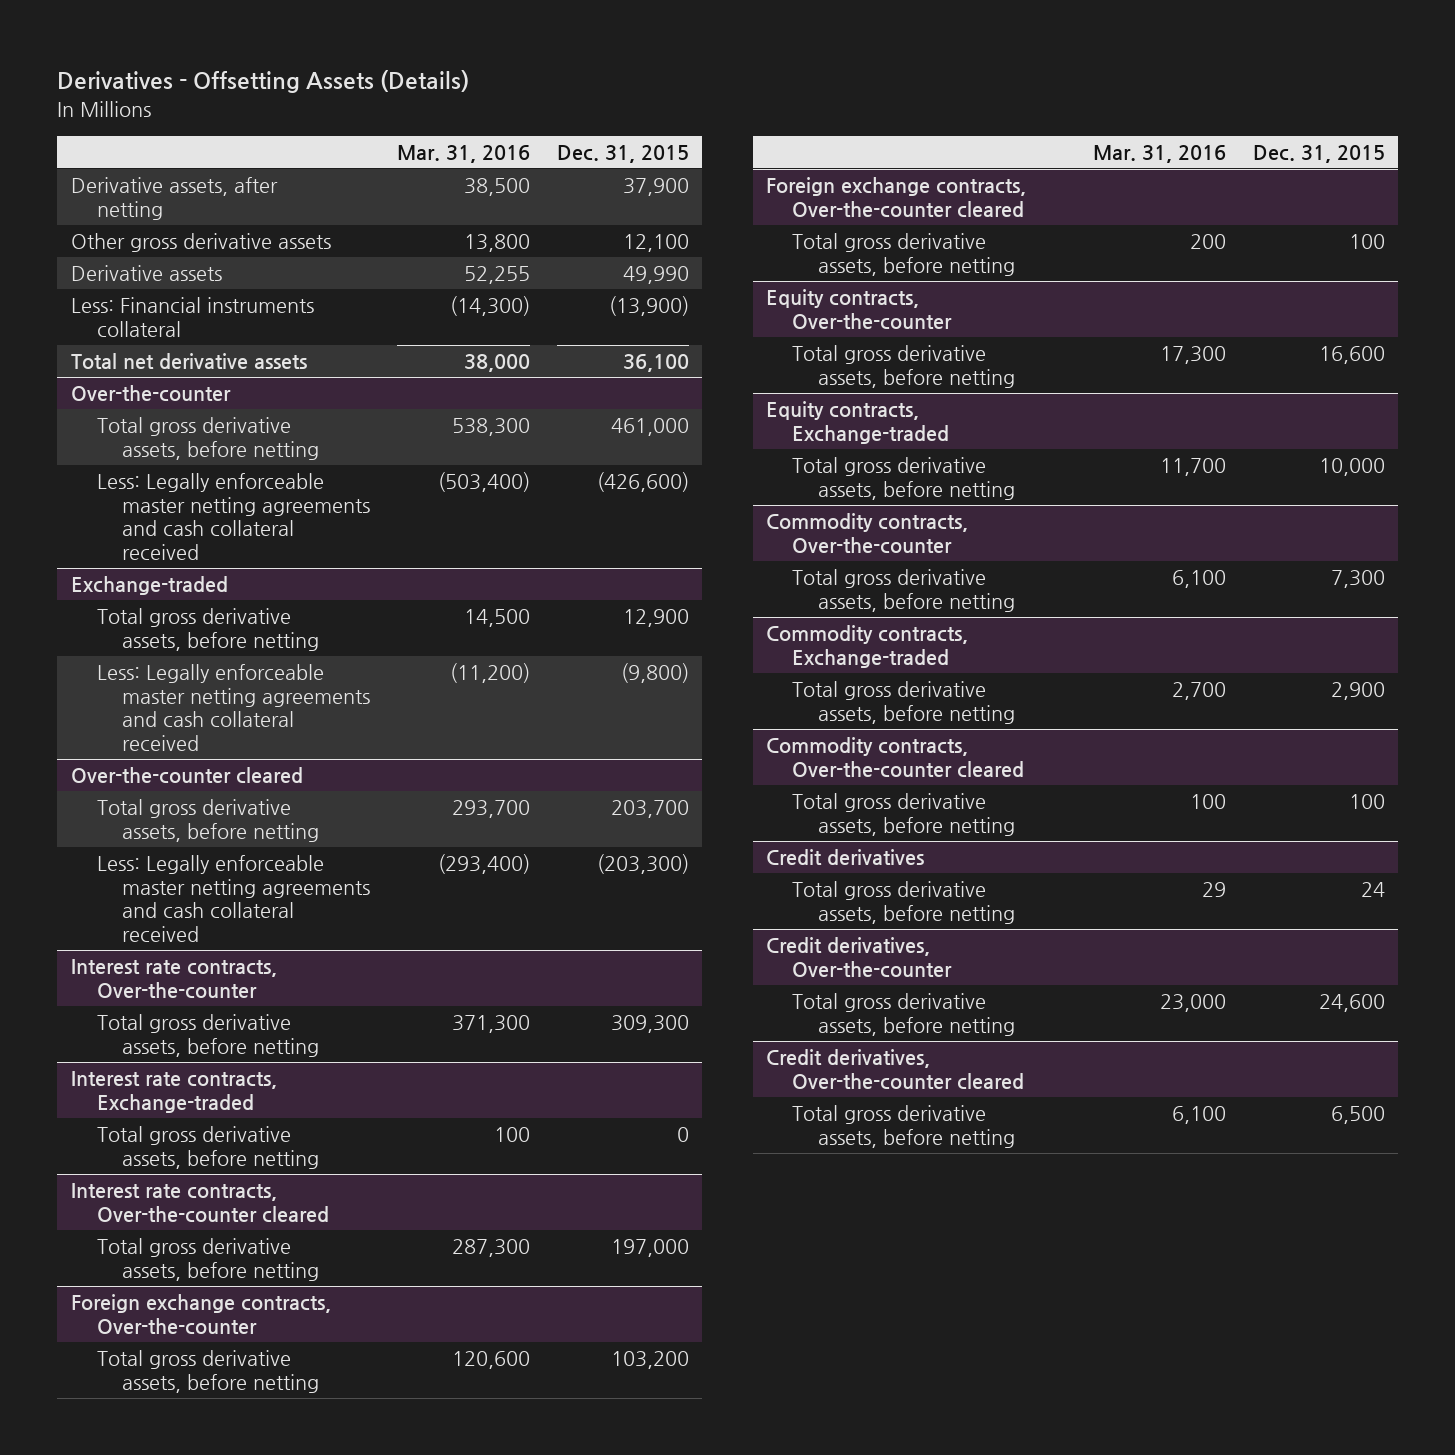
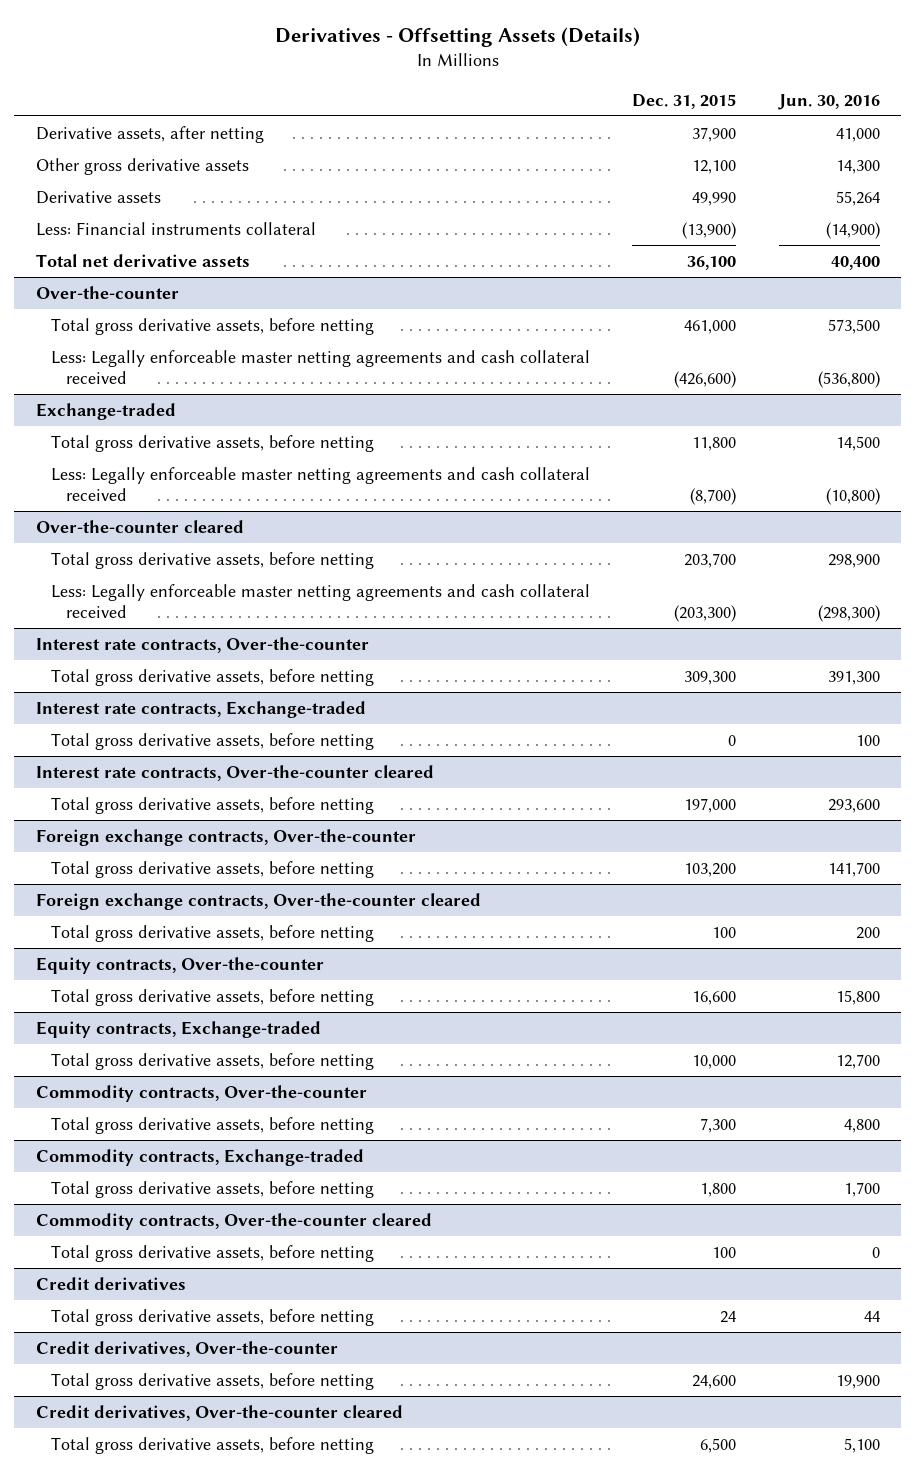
[397,144,531,163] Mar. 31, 2016 -> none
none -> [777,93,880,110] Jun. 30, 2016
[622,609,689,628] 12,900 -> [692,436,737,451] 11,800
[620,663,689,684] (9,800) -> [690,488,737,506] (8,700)
[1330,682,1385,701] 2,900 -> [700,1182,737,1197] 1,800

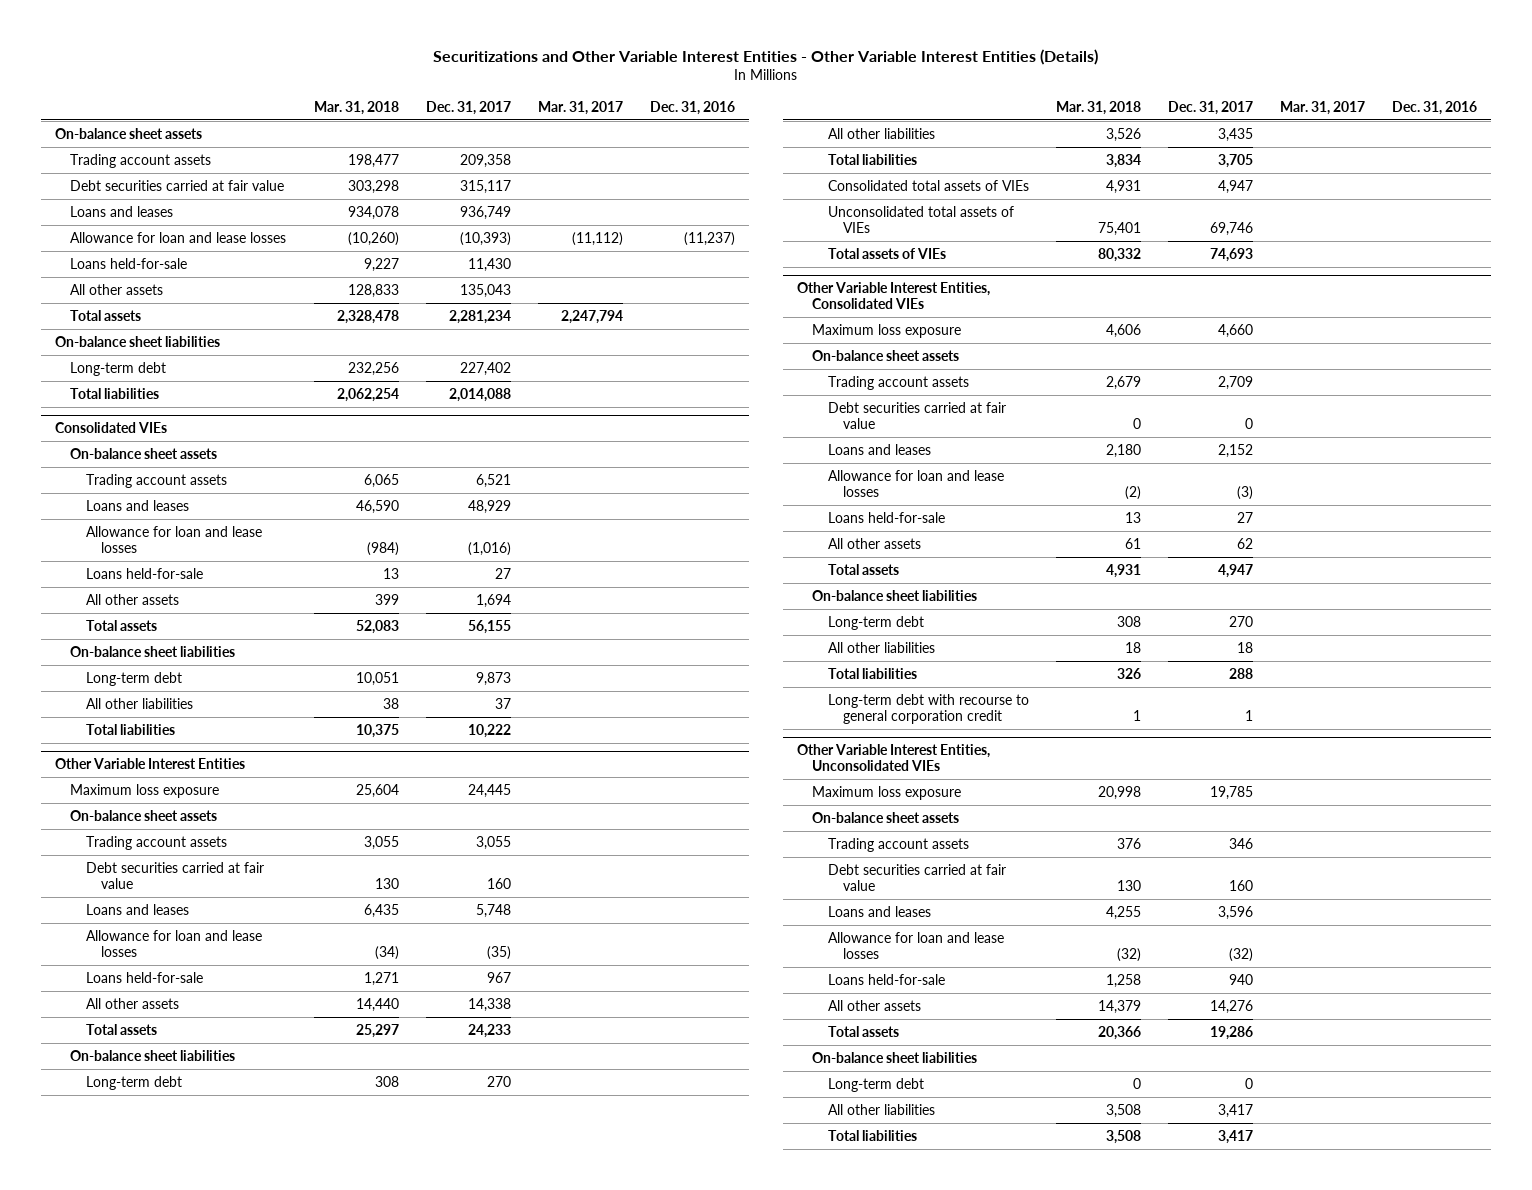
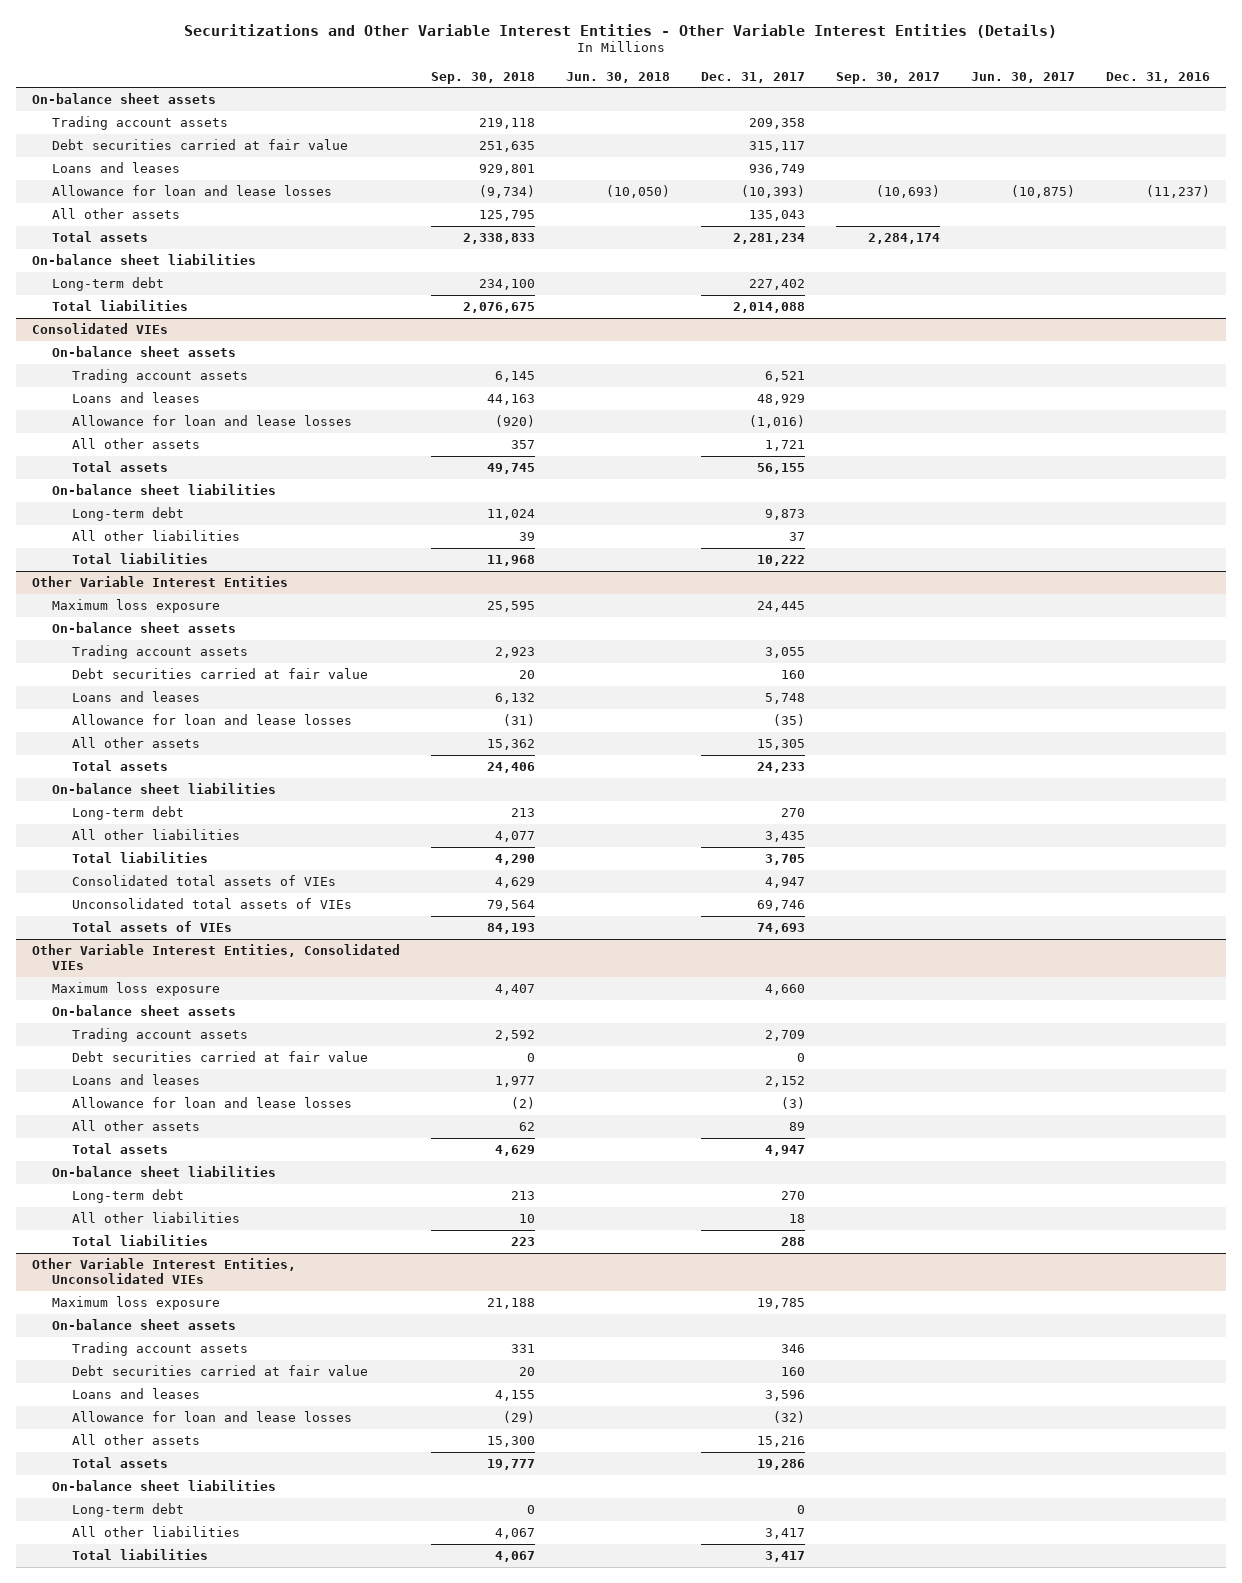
[313,100,399,115] Mar. 31, 2018 -> none
[538,100,624,115] Mar. 31, 2017 -> none
none -> [430,71,535,84] Sep. 30, 2018
none -> [566,71,671,83] Jun. 30, 2018
none -> [836,71,941,84] Sep. 30, 2017
none -> [971,71,1076,83] Jun. 30, 2017
[70,257,188,269] Loans held-for-sale -> none
[85,567,203,579] Loans held-for-sale -> none
[476,593,512,608] 1,694 -> [765,439,806,451] 1,721
[85,971,203,983] Loans held-for-sale -> none
[468,997,512,1012] 14,338 -> [757,738,806,750] 15,305
[827,511,945,523] Loans held-for-sale -> none
[1237,537,1254,549] 62 -> [789,1121,806,1131] 89
[827,693,1029,724] Long-term debt with recourse to general corporation credit -> none
[827,973,945,985] Loans held-for-sale -> none
[1210,999,1254,1014] 14,276 -> [757,1435,806,1447] 15,216

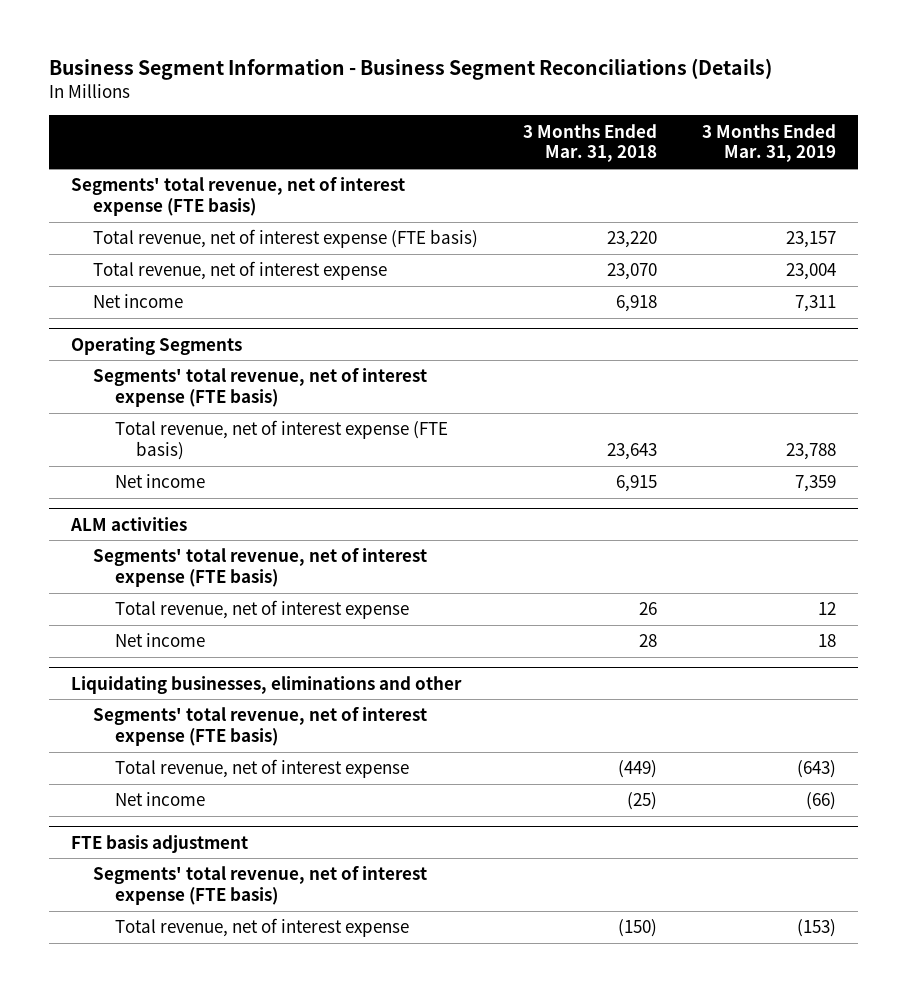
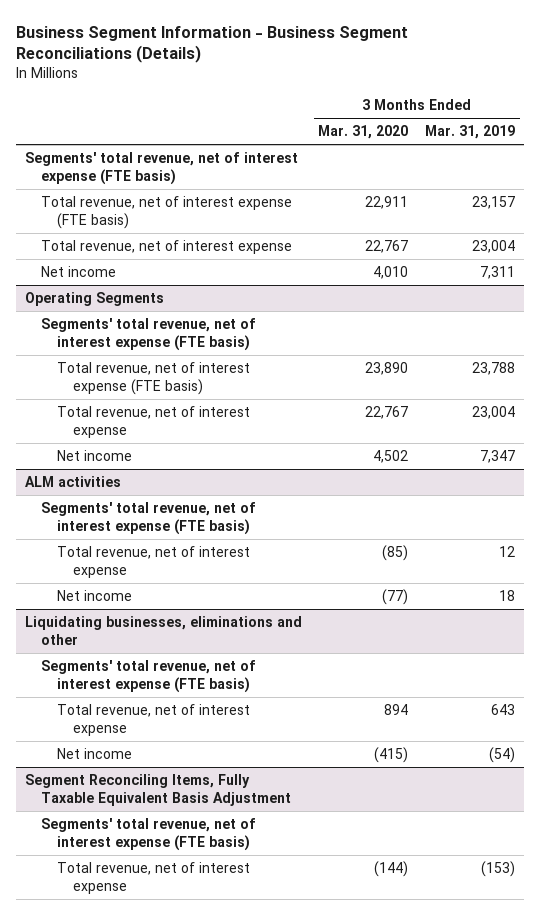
[522,123,657,163] 3 Months Ended Mar. 31, 2018 -> none
none -> [318,125,409,140] Mar. 31, 2020
none -> [57,406,251,438] Total revenue, net of interest expense
[794,475,836,493] 7,359 -> [480,450,516,464] 7,347
[796,760,836,779] (643) -> [491,704,516,716] 643
[805,792,836,811] (66) -> [489,747,516,764] (54)
[71,834,249,853] FTE basis adjustment -> [24,774,291,806] Segment Reconciling Items, Fully Taxable Equivalent Basis Adjustment

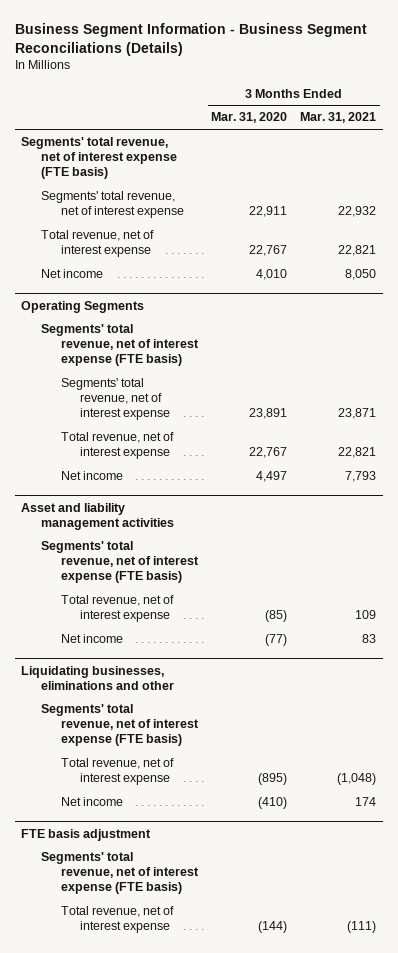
[425,125,516,140] Mar. 31, 2019 -> none
none -> [300,112,377,124] Mar. 31, 2021
[40,196,292,229] Total revenue, net of interest expense (FTE basis) -> [40,191,184,219] Segments' total revenue, net of interest expense
[57,362,251,395] Total revenue, net of interest expense (FTE basis) -> [60,378,171,421] Segments' total revenue, net of interest expense
[365,362,409,376] 23,890 -> [248,408,287,420] 23,891
[373,450,409,464] 4,502 -> [255,471,287,483] 4,497
[24,476,121,488] ALM activities -> [21,502,174,530] Asset and liability management activities
[384,704,409,716] 894 -> [257,773,287,786] (895)
[374,747,409,764] (415) -> [257,797,287,810] (410)
[24,774,291,806] Segment Reconciling Items, Fully Taxable Equivalent Basis Adjustment -> [21,828,152,841] FTE basis adjustment

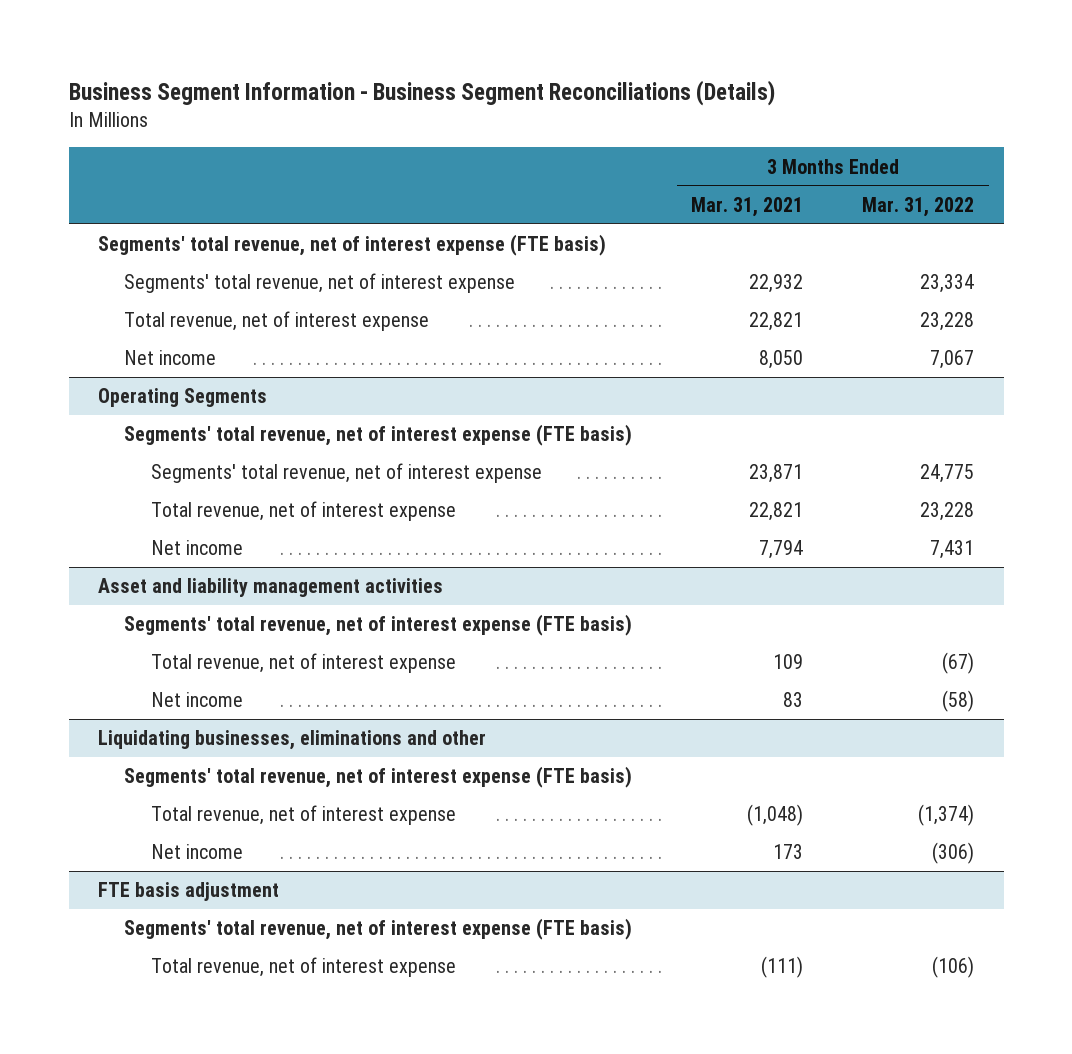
[210,112,287,124] Mar. 31, 2020 -> none
none -> [862,196,975,217] Mar. 31, 2022
[345,471,377,483] 7,793 -> [759,540,804,560] 7,794
[355,797,377,807] 174 -> [773,844,804,860] 173

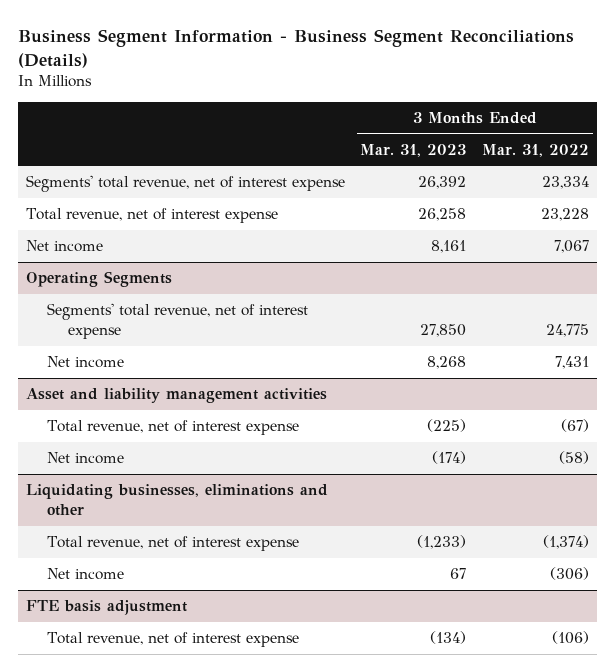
[691,196,804,217] Mar. 31, 2021 -> none
none -> [360,143,467,157] Mar. 31, 2023
[98,234,607,257] Segments' total revenue, net of interest expense (FTE basis) -> none
[124,424,633,447] Segments' total revenue, net of interest expense (FTE basis) -> none
[150,501,456,522] Total revenue, net of interest expense -> none
[124,614,633,637] Segments' total revenue, net of interest expense (FTE basis) -> none
[124,766,633,789] Segments' total revenue, net of interest expense (FTE basis) -> none
[124,918,633,941] Segments' total revenue, net of interest expense (FTE basis) -> none

